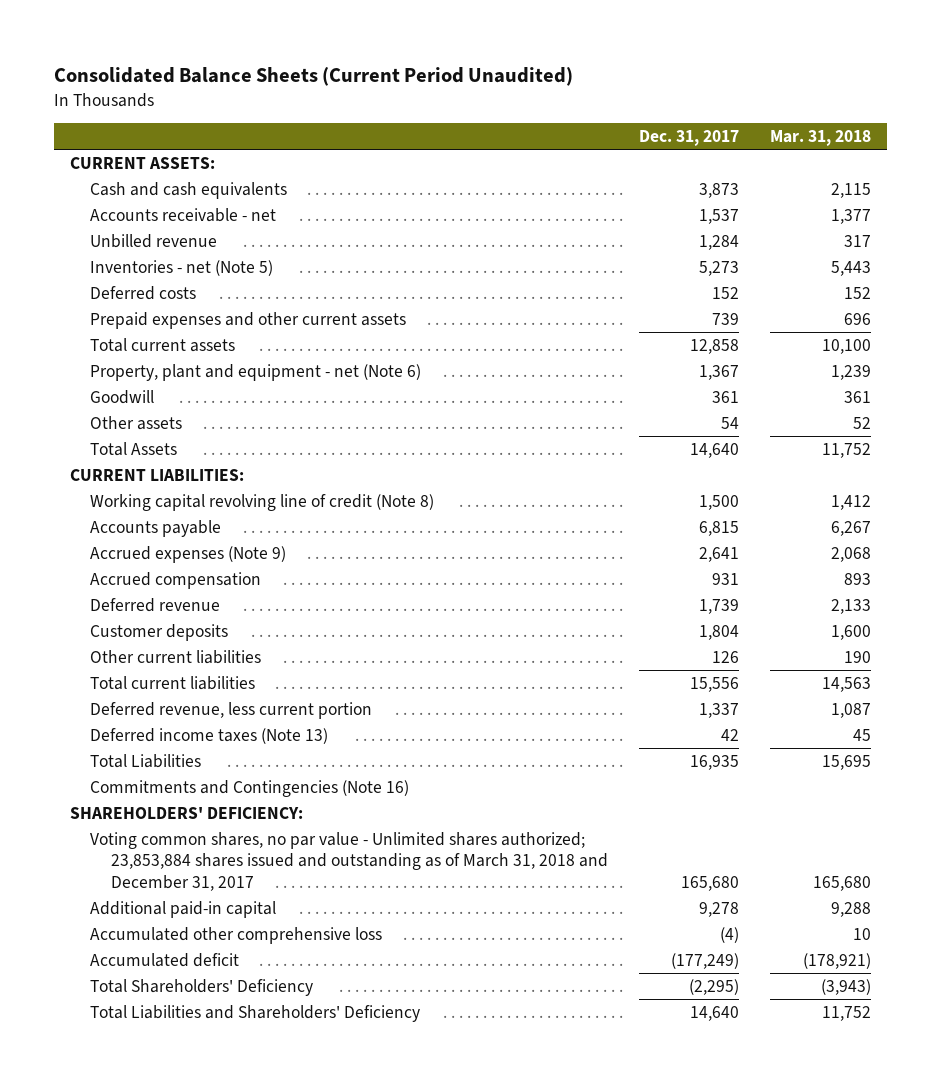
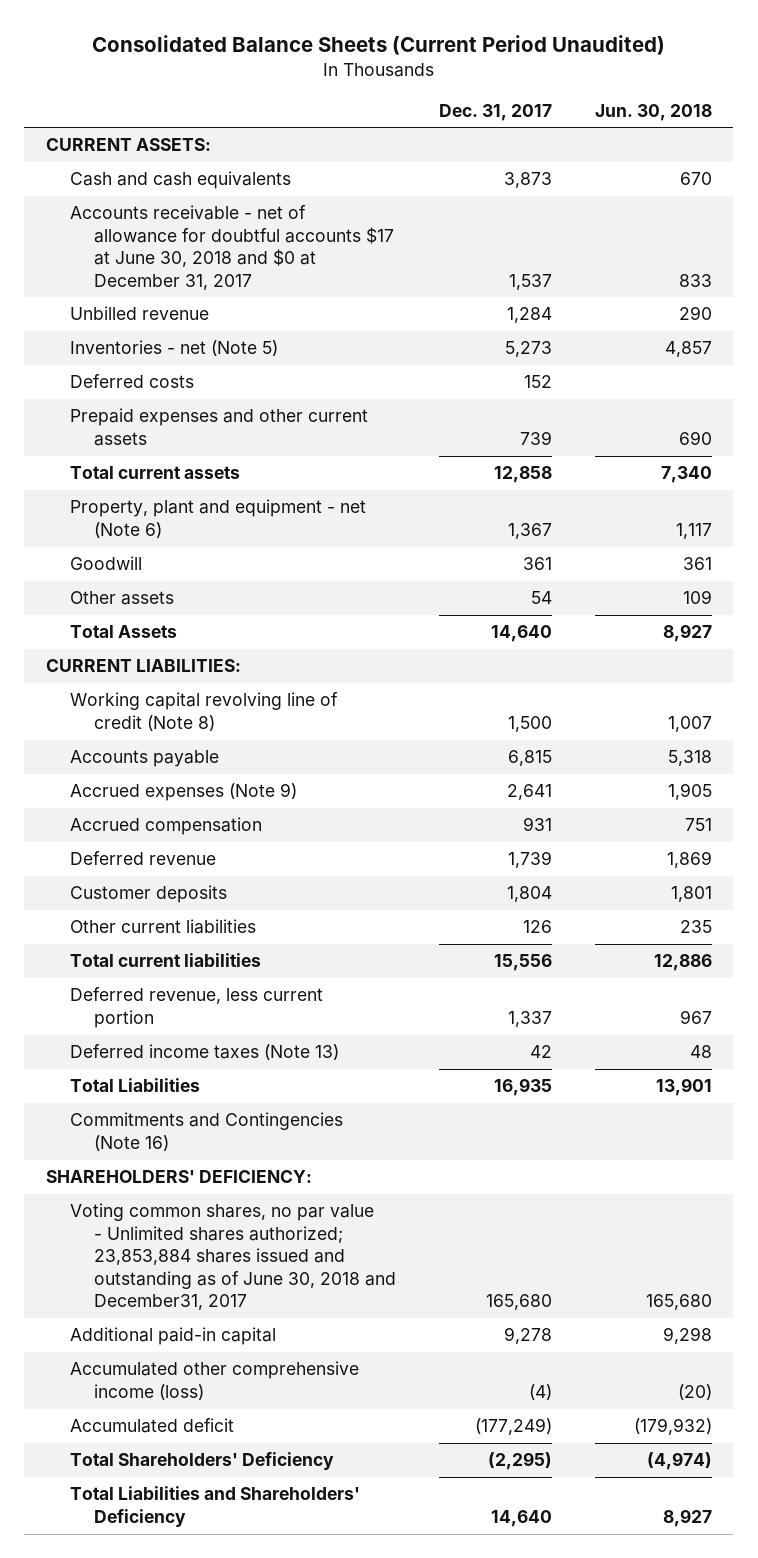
[770,130,872,147] Mar. 31, 2018 -> none
none -> [594,103,712,121] Jun. 30, 2018
[90,207,277,222] Accounts receivable - net -> [69,205,394,290] Accounts receivable - net of allowance for doubtful accounts $17 at June 30, 2018 and $0 at December 31, 2017
[90,831,608,891] Voting common shares, no par value - Unlimited shares authorized; 23,853,884 shares issued and outstanding as of March 31, 2018 and December 31, 2017 -> [69,1203,396,1311] Voting common shares, no par value - Unlimited shares authorized; 23,853,884 shares issued and outstanding as of June 30, 2018 and December31, 2017
[90,926,383,944] Accumulated other comprehensive loss -> [69,1361,359,1400] Accumulated other comprehensive income (loss)

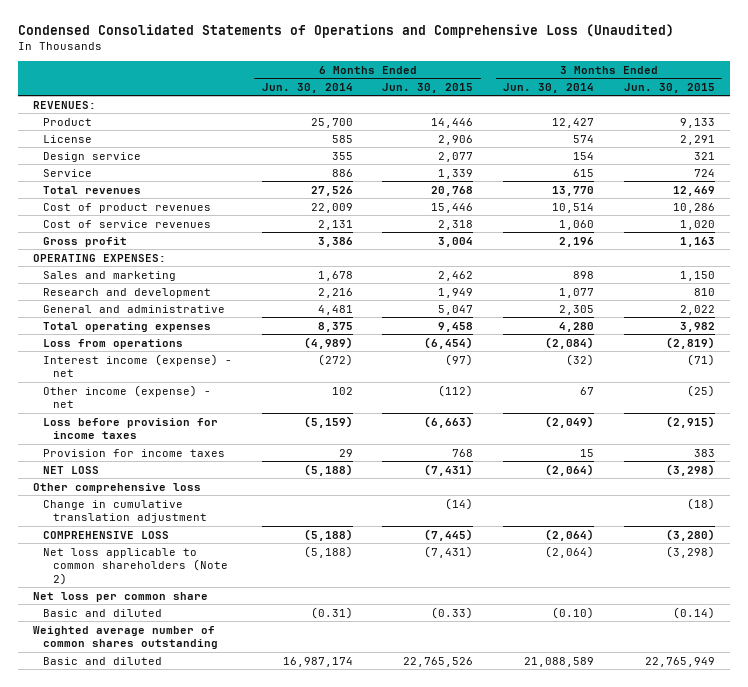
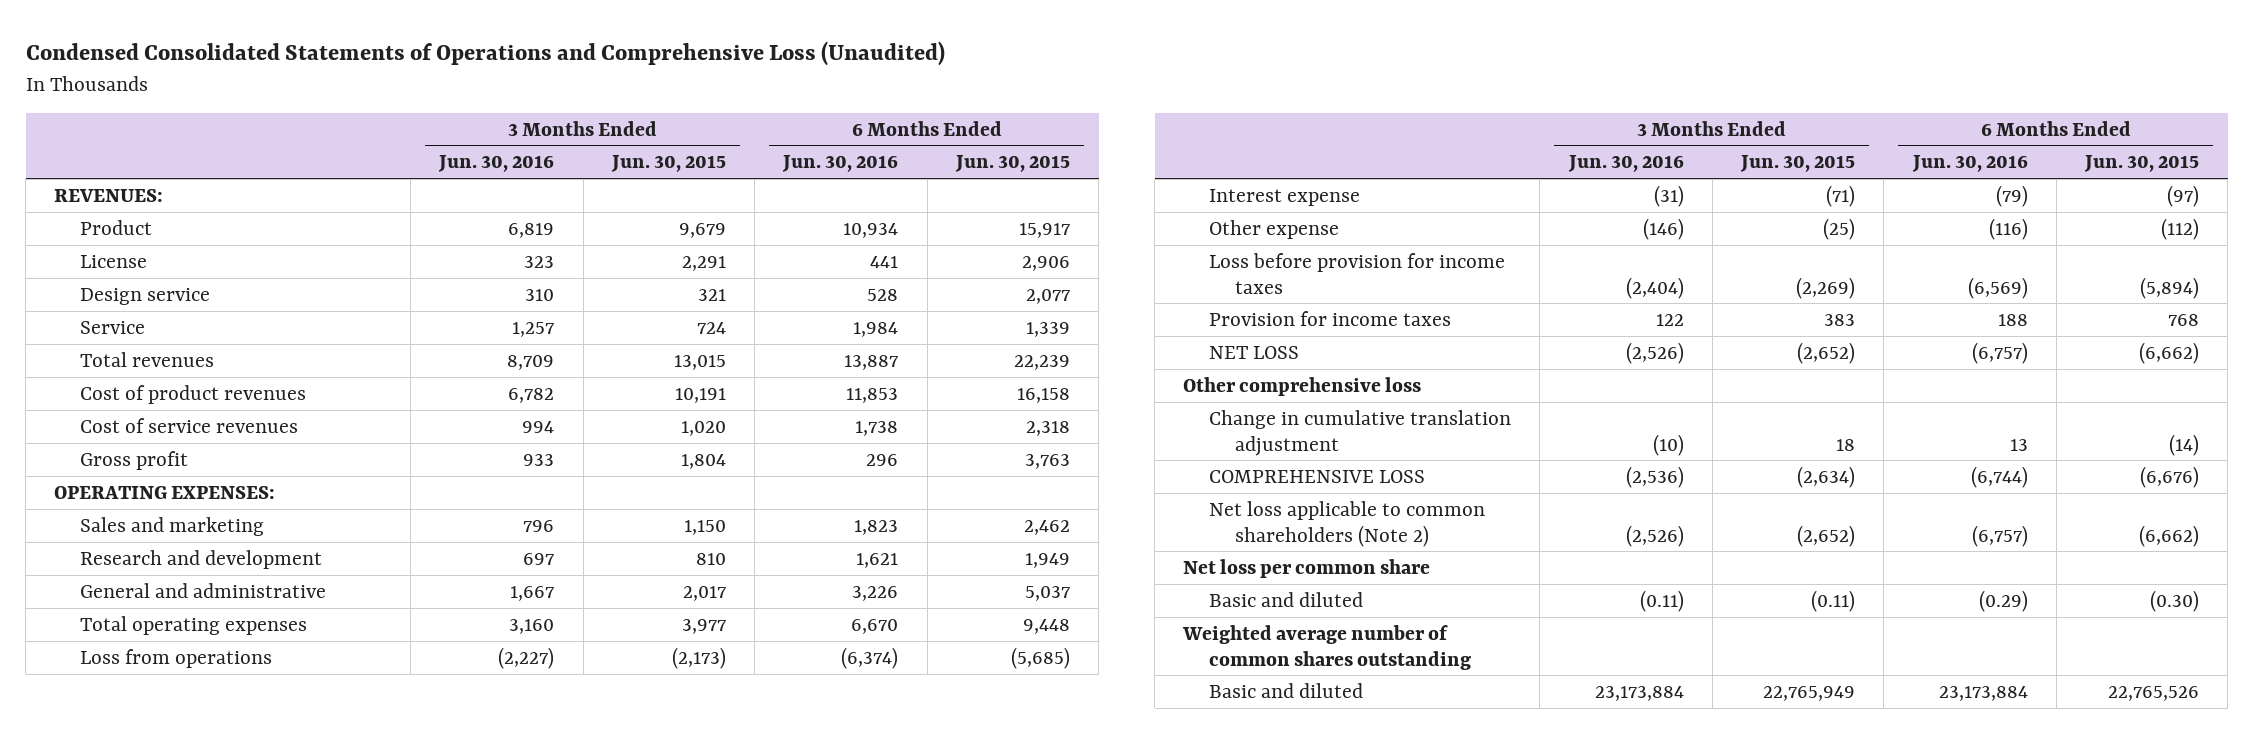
[261,82,353,93] Jun. 30, 2014 -> none
[503,82,595,93] Jun. 30, 2014 -> none
none -> [438,155,555,173] Jun. 30, 2016
none -> [782,155,899,173] Jun. 30, 2016
[431,117,474,128] 14,446 -> [1018,222,1070,238] 15,917
[679,117,715,128] 9,133 -> [678,222,726,238] 9,679
[431,185,474,196] 20,768 -> [1013,354,1070,370] 22,239
[672,185,715,196] 12,469 -> [673,354,726,370] 13,015
[431,202,474,213] 15,446 -> [1016,387,1070,403] 16,158
[672,202,715,213] 10,286 -> [674,387,726,403] 10,191
[438,236,474,247] 3,004 -> [1024,453,1070,469] 3,763
[679,236,715,247] 1,163 -> [680,453,726,469] 1,804
[438,304,474,315] 5,047 -> [1024,585,1070,601] 5,037
[679,304,715,315] 2,022 -> [682,585,726,601] 2,017
[438,321,474,332] 9,458 -> [1022,618,1070,634] 9,448
[679,321,715,332] 3,982 -> [681,618,726,634] 3,977
[424,336,474,349] (6,454) -> [1010,646,1070,669] (5,685)
[665,336,715,349] (2,819) -> [671,646,726,669] (2,173)
[43,353,233,378] Interest income (expense) - net -> [1209,188,1361,206] Interest expense
[43,384,212,409] Other income (expense) - net -> [1209,219,1340,239] Other expense
[424,415,474,428] (6,663) -> [2140,276,2200,299] (5,894)
[665,415,715,428] (2,915) -> [1796,276,1856,299] (2,269)
[424,463,474,476] (7,431) -> [2139,341,2200,364] (6,662)
[665,463,715,476] (3,298) -> [1797,341,1856,364] (2,652)
[686,497,715,510] (18) -> [1836,438,1856,451] 18
[424,528,474,541] (7,445) -> [2140,465,2200,488] (6,676)
[665,528,715,541] (3,280) -> [1797,465,1856,488] (2,634)
[424,545,474,558] (7,431) -> [2139,524,2200,547] (6,662)
[665,545,715,558] (3,298) -> [1797,524,1856,547] (2,652)
[431,606,474,619] (0.33) -> [2150,589,2200,612] (0.30)
[672,606,715,619] (0.14) -> [1811,589,1856,612] (0.11)

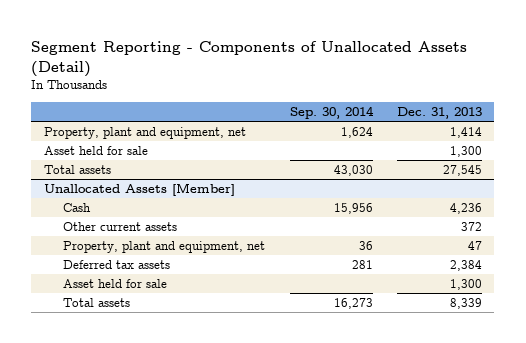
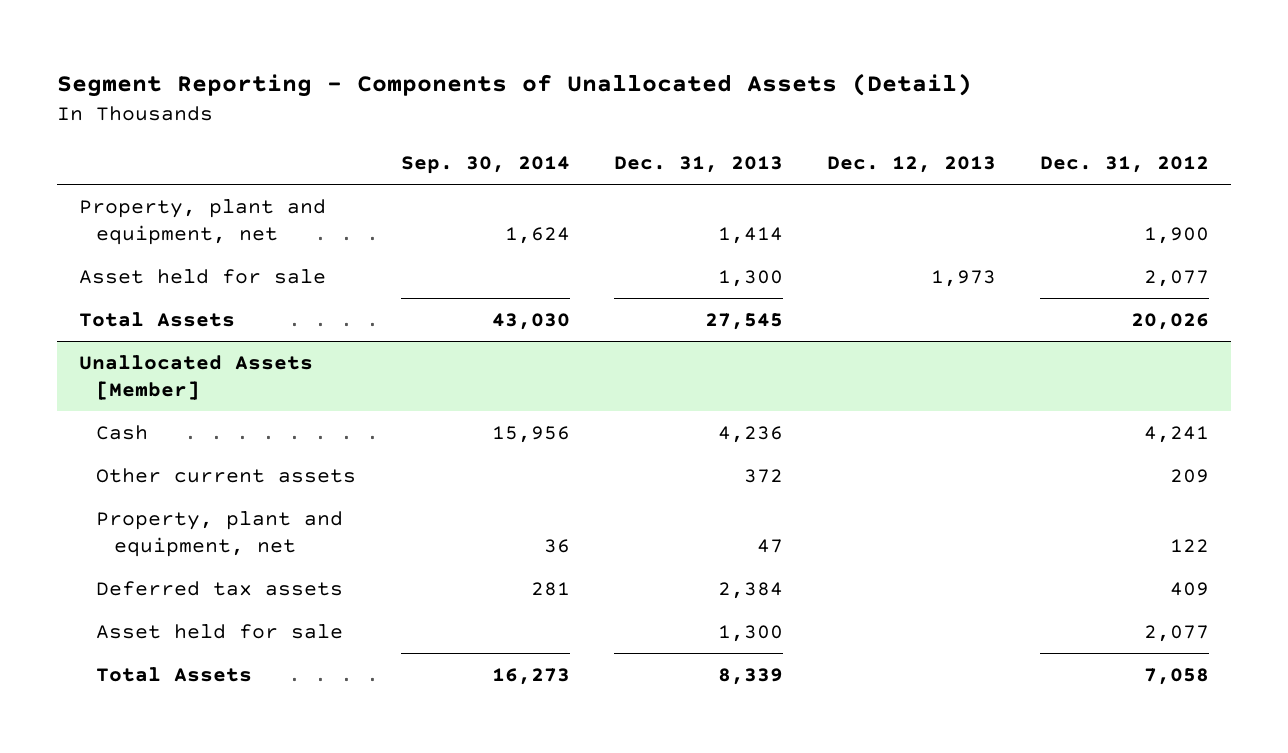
none -> [826,156,996,174] Dec. 12, 2013
none -> [1040,156,1210,174] Dec. 31, 2012
[43,164,111,174] Total assets -> [78,311,235,327] Total Assets
[63,297,131,307] Total assets -> [96,666,253,682] Total Assets

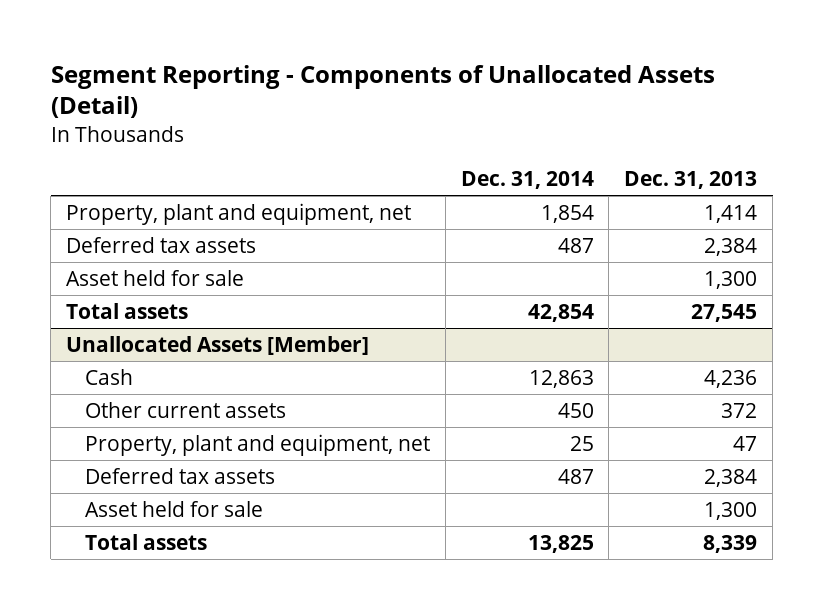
[400,156,570,175] Sep. 30, 2014 -> none
[826,156,996,174] Dec. 12, 2013 -> none
[1040,156,1210,174] Dec. 31, 2012 -> none
none -> [460,171,594,190] Dec. 31, 2014
none -> [66,236,257,253] Deferred tax assets
[78,311,235,327] Total Assets -> [66,302,189,319] Total assets
[96,666,253,682] Total Assets -> [85,533,208,550] Total assets

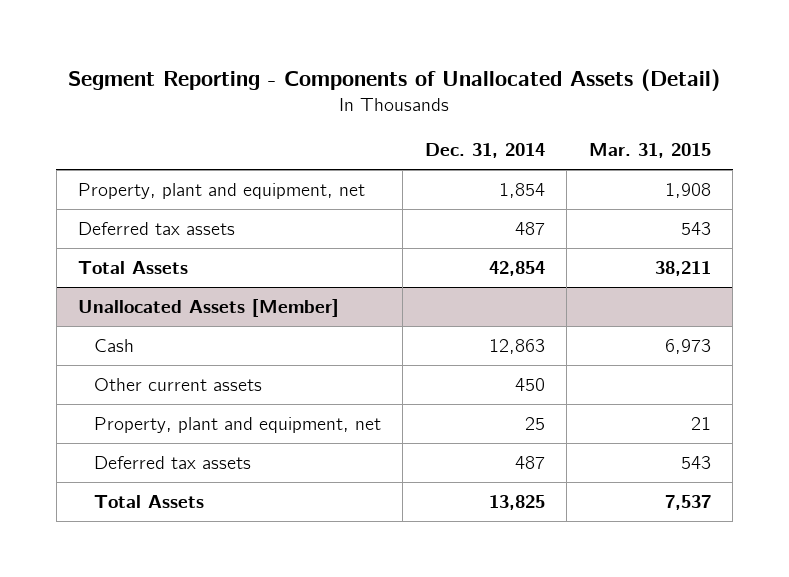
[624,171,758,190] Dec. 31, 2013 -> none
none -> [588,143,711,159] Mar. 31, 2015
[66,269,245,286] Asset held for sale -> none
[66,302,189,319] Total assets -> [77,261,188,275] Total Assets
[85,500,264,517] Asset held for sale -> none
[85,533,208,550] Total assets -> [93,495,204,509] Total Assets

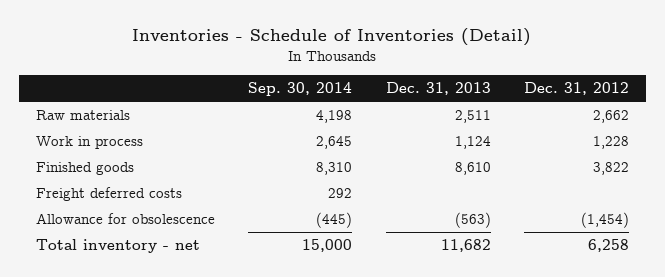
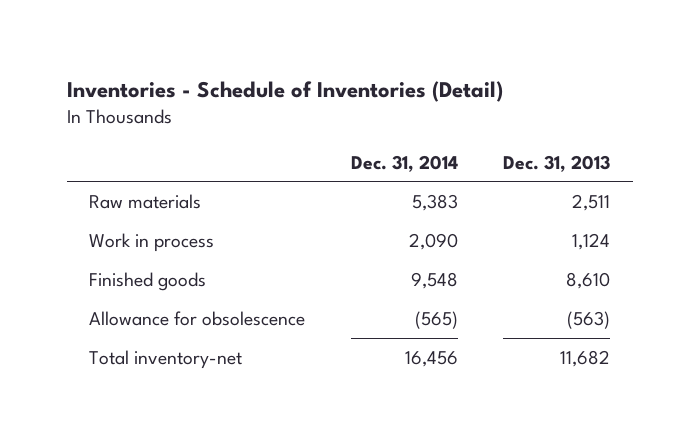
[248,82,353,97] Sep. 30, 2014 -> none
[524,82,630,96] Dec. 31, 2012 -> none
none -> [350,154,458,172] Dec. 31, 2014
[35,186,182,201] Freight deferred costs -> none
[35,238,200,253] Total inventory - net -> [89,349,243,369] Total inventory-net

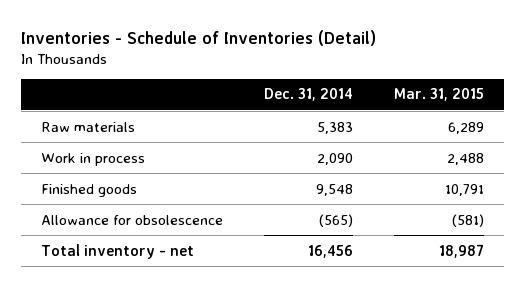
[503,154,611,172] Dec. 31, 2013 -> none
none -> [394,88,485,102] Mar. 31, 2015
[89,349,243,369] Total inventory-net -> [41,243,195,259] Total inventory - net

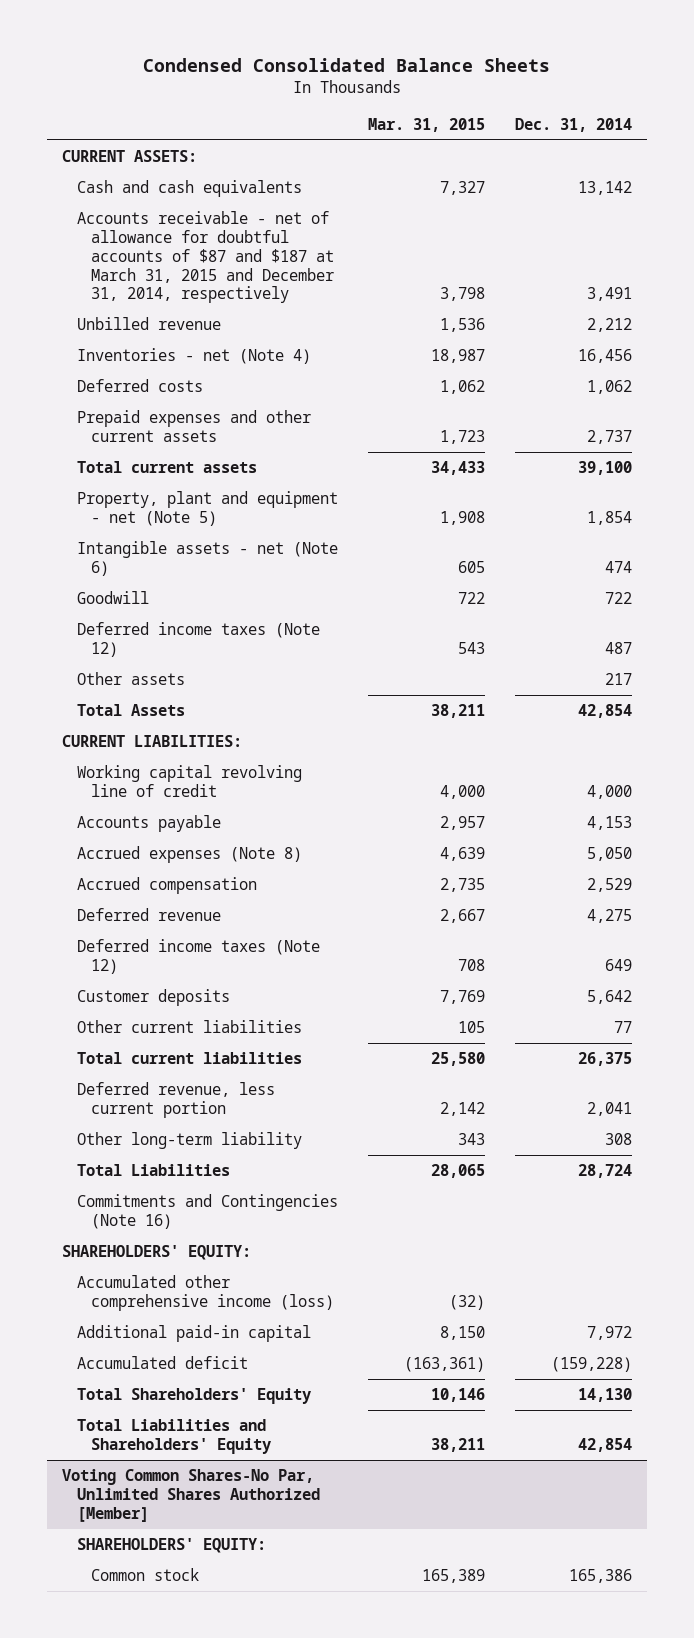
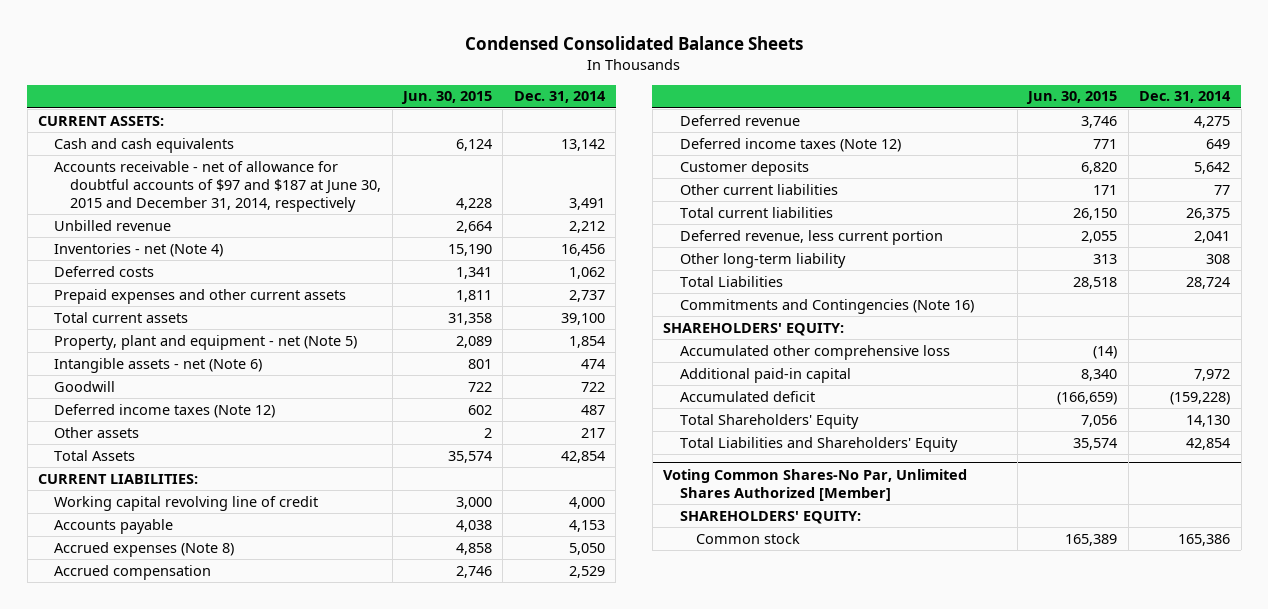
[367,117,485,132] Mar. 31, 2015 -> none
none -> [401,91,493,105] Jun. 30, 2015
[76,211,335,304] Accounts receivable - net of allowance for doubtful accounts of $87 and $187 at March 31, 2015 and December 31, 2014, respectively -> [54,160,382,212] Accounts receivable - net of allowance for doubtful accounts of $97 and $187 at June 30, 2015 and December 31, 2014, respectively
[76,1275,335,1311] Accumulated other comprehensive income (loss) -> [679,344,950,360] Accumulated other comprehensive loss

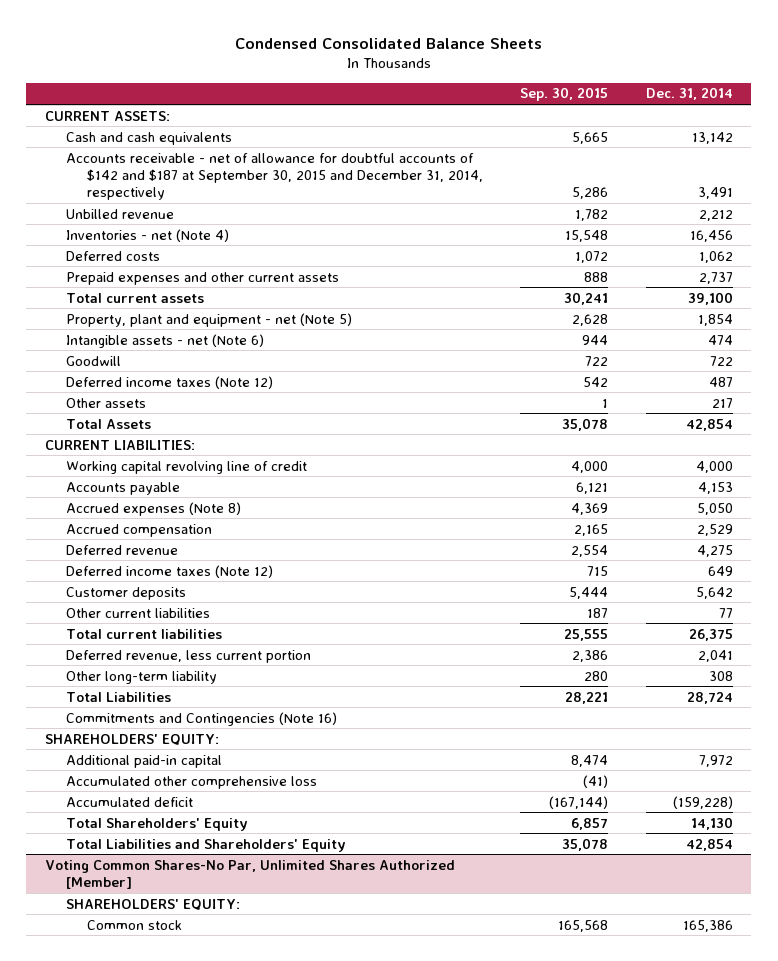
[401,91,493,105] Jun. 30, 2015 -> none
none -> [520,87,609,102] Sep. 30, 2015
[54,160,382,212] Accounts receivable - net of allowance for doubtful accounts of $97 and $187 at June 30, 2015 and December 31, 2014, respectively -> [66,152,484,201] Accounts receivable - net of allowance for doubtful accounts of $142 and $187 at September 30, 2015 and December 31, 2014, respectively
[679,344,950,360] Accumulated other comprehensive loss -> [66,775,318,789] Accumulated other comprehensive loss

